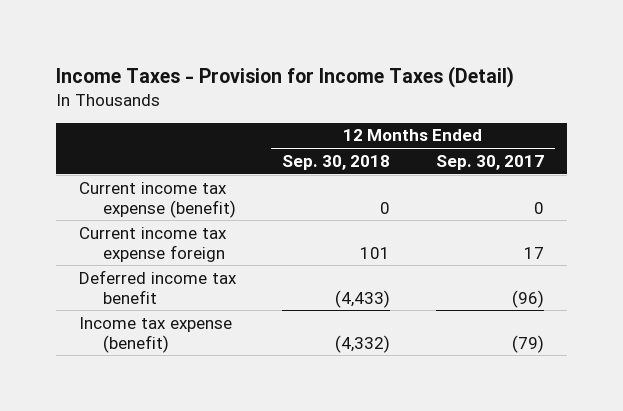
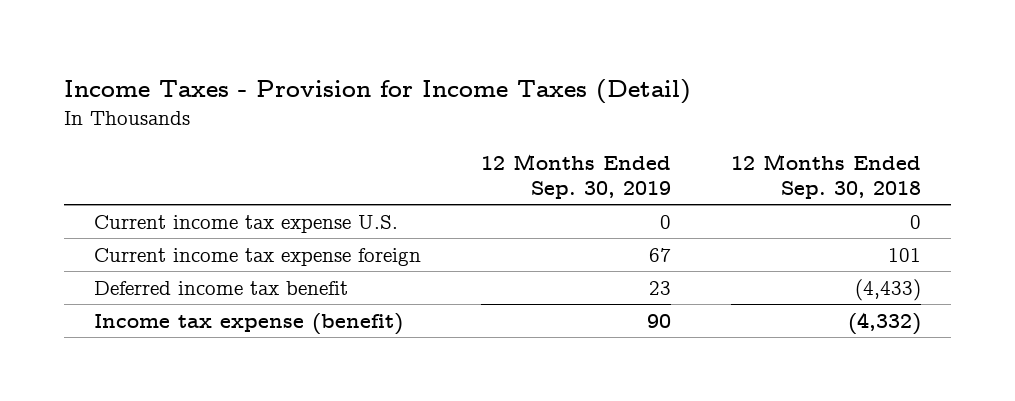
[435,155,544,171] Sep. 30, 2017 -> none
none -> [481,154,672,199] 12 Months Ended Sep. 30, 2019
[79,181,237,218] Current income tax expense (benefit) -> [94,214,399,233] Current income tax expense U.S.

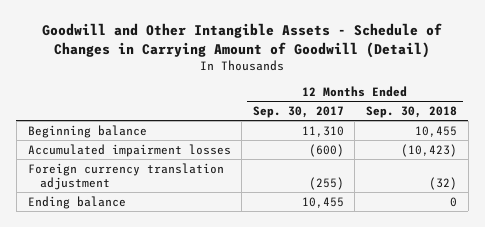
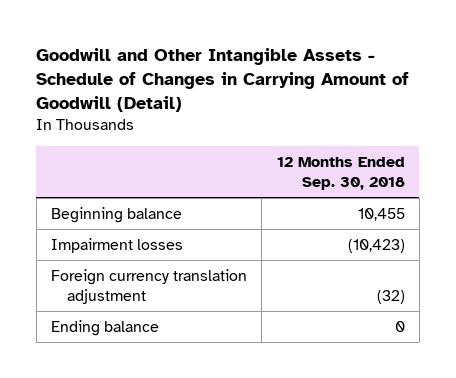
[252,106,344,119] Sep. 30, 2017 -> none
[27,143,231,157] Accumulated impairment losses -> [50,238,183,254] Impairment losses

